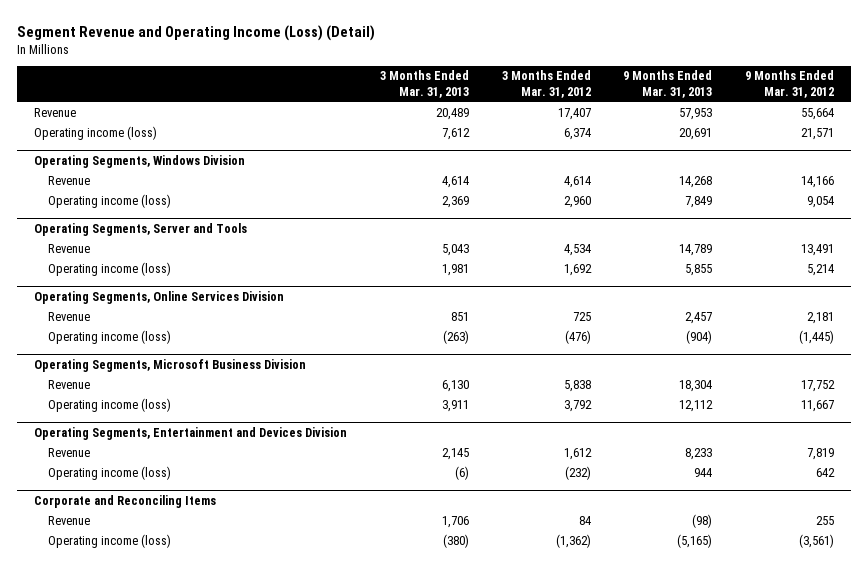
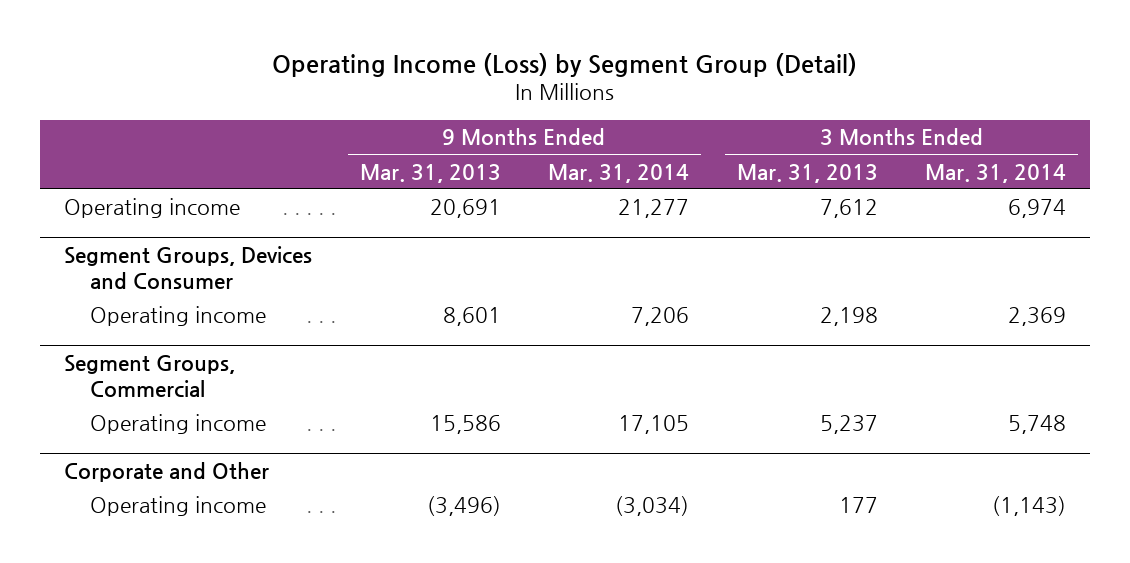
[17,24,376,41] Segment Revenue and Operating Income (Loss) (Detail) -> [272,52,858,77] Operating Income (Loss) by Segment Group (Detail)
[501,70,591,99] 3 Months Ended Mar. 31, 2012 -> none
[745,70,835,99] 9 Months Ended Mar. 31, 2012 -> none
none -> [548,163,690,183] Mar. 31, 2014
none -> [925,163,1067,183] Mar. 31, 2014
[33,108,76,118] Revenue -> none
[33,155,245,169] Operating Segments, Windows Division -> none
[48,176,91,186] Revenue -> none
[33,223,247,237] Operating Segments, Server and Tools -> none
[48,244,91,254] Revenue -> none
[33,291,284,305] Operating Segments, Online Services Division -> none
[48,312,91,322] Revenue -> none
[33,359,306,373] Operating Segments, Microsoft Business Division -> none
[48,380,91,390] Revenue -> none
[48,398,172,413] Operating income (loss) -> none
[33,427,347,441] Operating Segments, Entertainment and Devices Division -> none
[48,448,91,458] Revenue -> none
[48,466,172,481] Operating income (loss) -> none
[33,495,216,509] Corporate and Reconciling Items -> none
[48,516,91,526] Revenue -> none
[48,534,172,549] Operating income (loss) -> none
[33,126,157,141] Operating income (loss) -> [63,198,240,219] Operating income
none -> [63,246,312,289] Segment Groups, Devices and Consumer
[48,194,172,209] Operating income (loss) -> [90,306,267,327] Operating income
[441,196,469,209] 2,369 -> [819,307,878,327] 2,198
[685,196,713,209] 7,849 -> [442,307,501,327] 8,601
none -> [63,355,235,398] Segment Groups, Commercial
[48,262,172,277] Operating income (loss) -> [90,414,267,435] Operating income
[441,264,469,277] 1,981 -> [819,415,878,435] 5,237
[685,264,713,277] 5,855 -> [429,415,501,435] 15,586
none -> [63,462,269,483] Corporate and Other
[48,330,172,345] Operating income (loss) -> [90,496,267,517] Operating income
[442,330,469,345] (263) -> [838,497,878,514] 177
[686,330,713,345] (904) -> [426,496,501,517] (3,496)

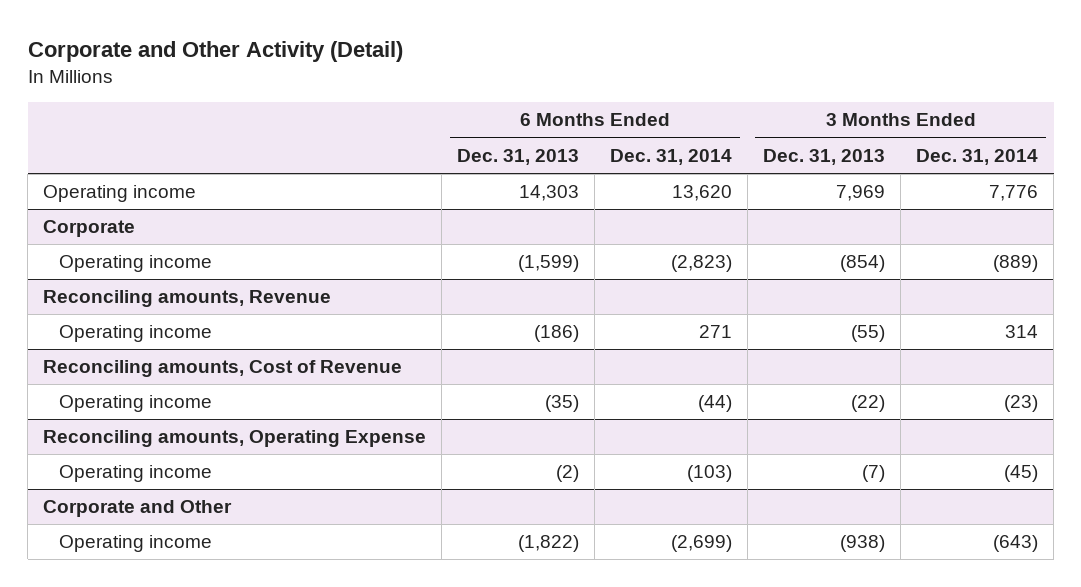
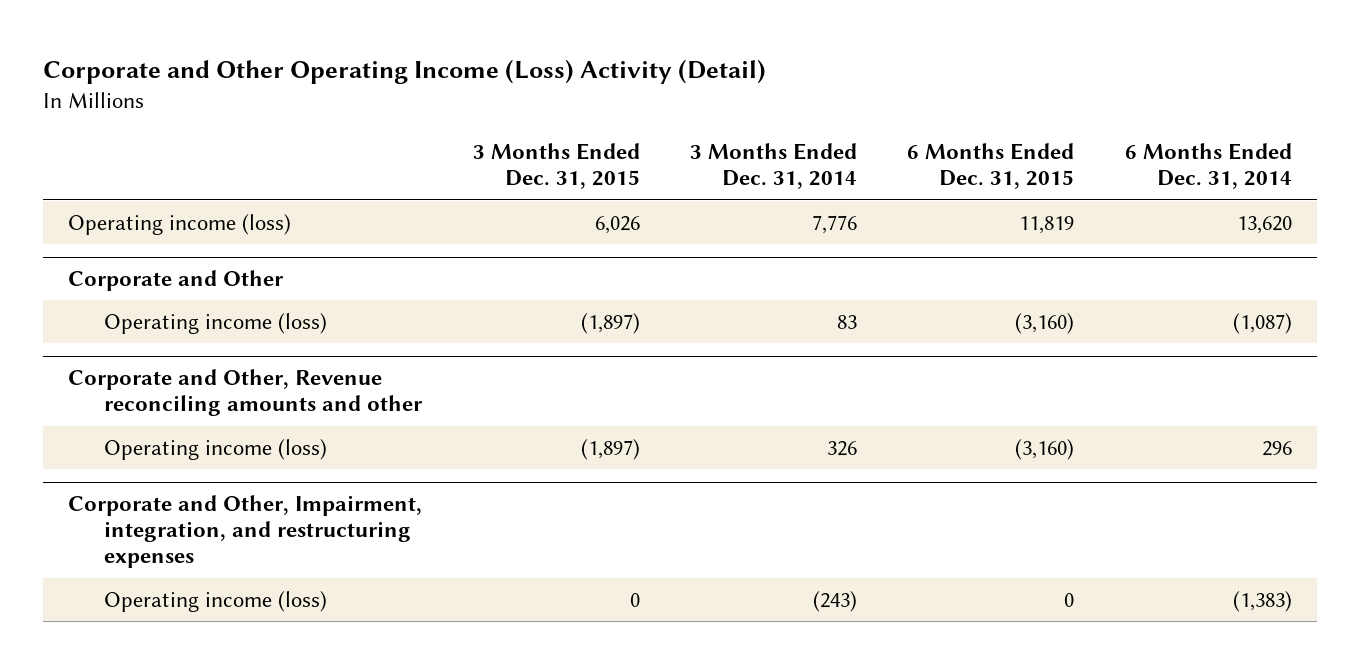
[27,41,403,63] Corporate and Other Activity (Detail) -> [42,58,766,84] Corporate and Other Operating Income (Loss) Activity (Detail)
[457,148,580,165] Dec. 31, 2013 -> none
[763,148,886,165] Dec. 31, 2013 -> none
none -> [472,143,640,190] 3 Months Ended Dec. 31, 2015
none -> [907,143,1075,190] 6 Months Ended Dec. 31, 2015
[43,220,136,238] Corporate -> none
[58,255,212,273] Operating income -> none
[43,290,332,308] Reconciling amounts, Revenue -> none
[58,325,212,343] Operating income -> none
[43,360,403,378] Reconciling amounts, Cost of Revenue -> none
[58,395,212,413] Operating income -> none
[43,430,427,448] Reconciling amounts, Operating Expense -> none
[58,465,212,483] Operating income -> none
[43,185,197,203] Operating income -> [68,213,292,235] Operating income (loss)
[58,535,212,553] Operating income -> [103,312,327,334] Operating income (loss)
[671,535,733,553] (2,699) -> [1232,312,1292,334] (1,087)
[993,535,1039,553] (643) -> [836,314,857,329] 83
none -> [68,369,423,417] Corporate and Other, Revenue reconciling amounts and other
none -> [103,438,327,460] Operating income (loss)
none -> [68,495,423,569] Corporate and Other, Impairment, integration, and restructuring expenses
none -> [103,590,327,612] Operating income (loss)

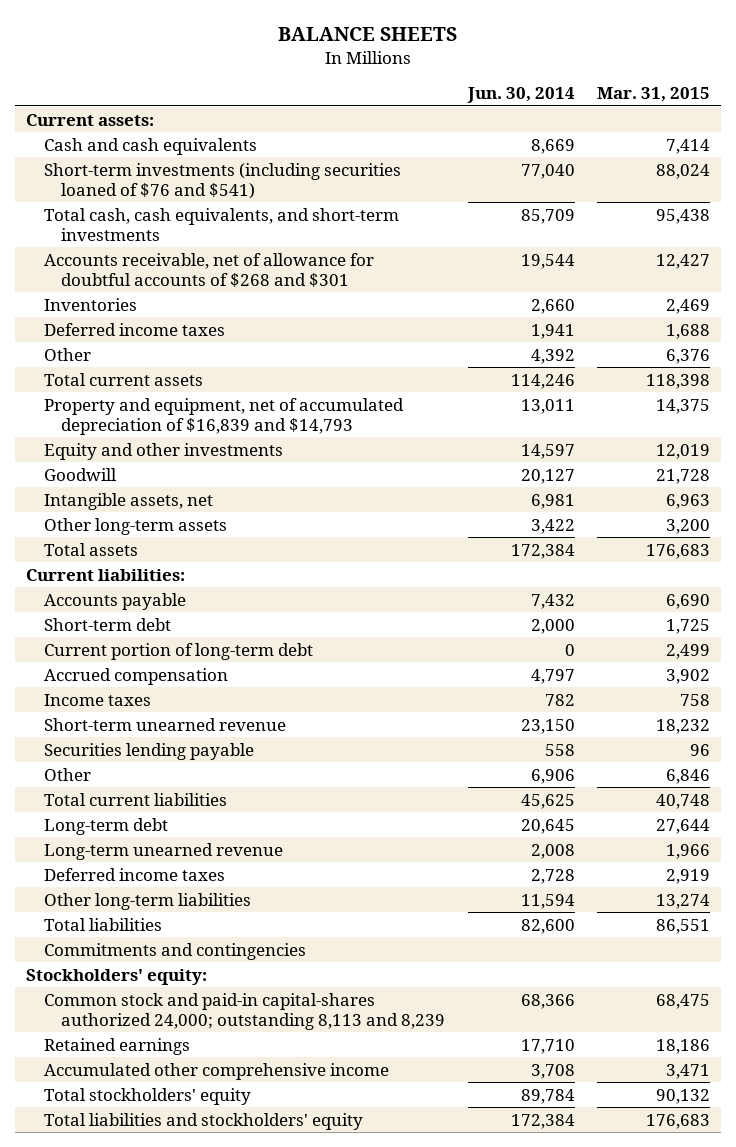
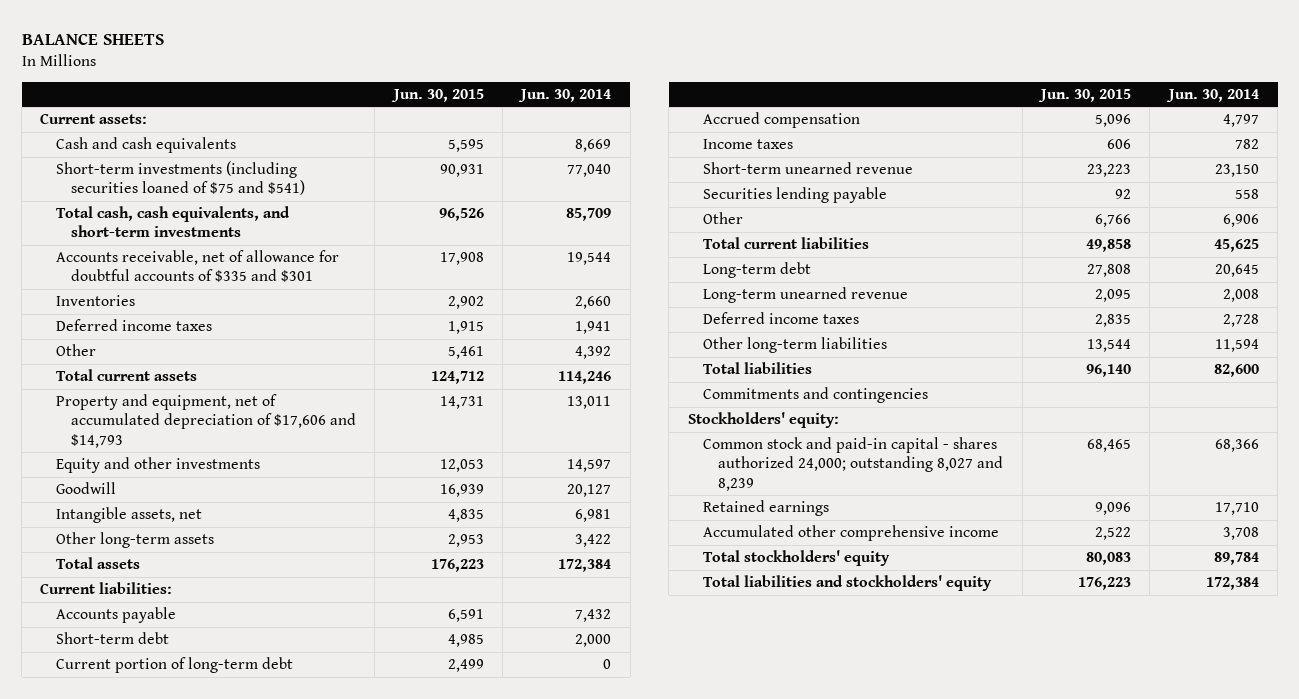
[597,87,711,103] Mar. 31, 2015 -> none
none -> [390,88,484,102] Jun. 30, 2015
[43,162,401,199] Short-term investments (including securities loaned of $76 and $541) -> [55,161,305,196] Short-term investments (including securities loaned of $75 and $541)
[43,252,374,287] Accounts receivable, net of allowance for doubtful accounts of $268 and $301 -> [55,250,339,283] Accounts receivable, net of allowance for doubtful accounts of $335 and $301
[43,397,404,435] Property and equipment, net of accumulated depreciation of $16,839 and $14,793 -> [55,394,356,448] Property and equipment, net of accumulated depreciation of $17,606 and $14,793
[43,992,445,1030] Common stock and paid-in capital-shares authorized 24,000; outstanding 8,113 and 8,239 -> [702,437,1004,491] Common stock and paid-in capital - shares authorized 24,000; outstanding 8,027 and 8,239

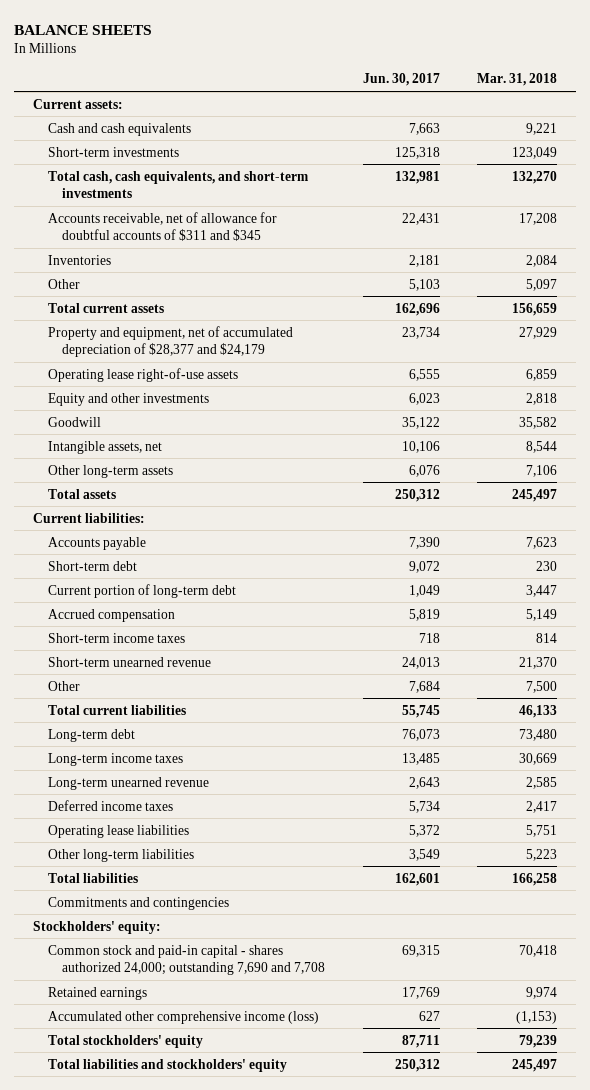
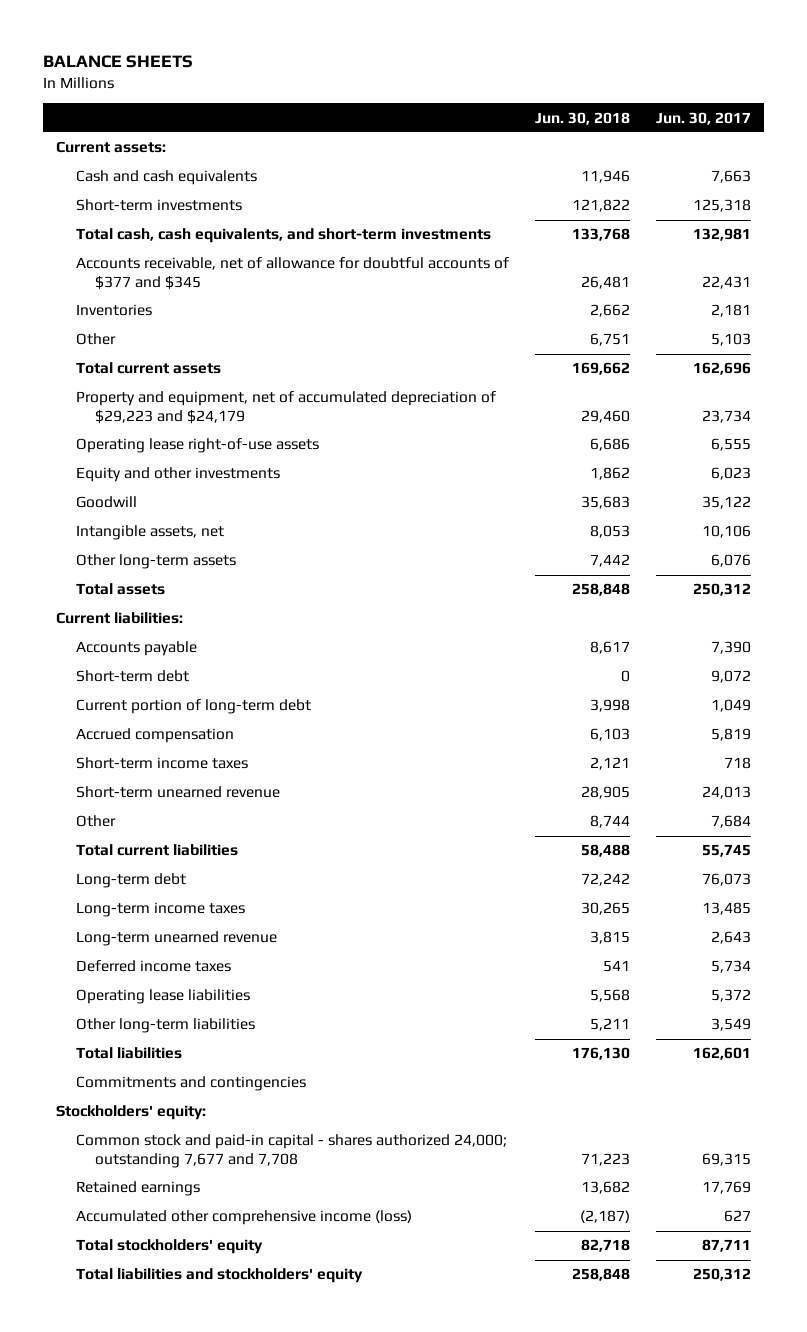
[477,73,558,87] Mar. 31, 2018 -> none
none -> [534,111,630,125] Jun. 30, 2018
[47,211,277,241] Accounts receivable, net of allowance for doubtful accounts of $311 and $345 -> [75,257,509,291] Accounts receivable, net of allowance for doubtful accounts of $377 and $345
[47,325,293,357] Property and equipment, net of accumulated depreciation of $28,377 and $24,179 -> [75,391,496,425] Property and equipment, net of accumulated depreciation of $29,223 and $24,179
[47,944,326,975] Common stock and paid-in capital - shares authorized 24,000; outstanding 7,690 and 7,708 -> [75,1134,507,1169] Common stock and paid-in capital - shares authorized 24,000; outstanding 7,677 and 7,708

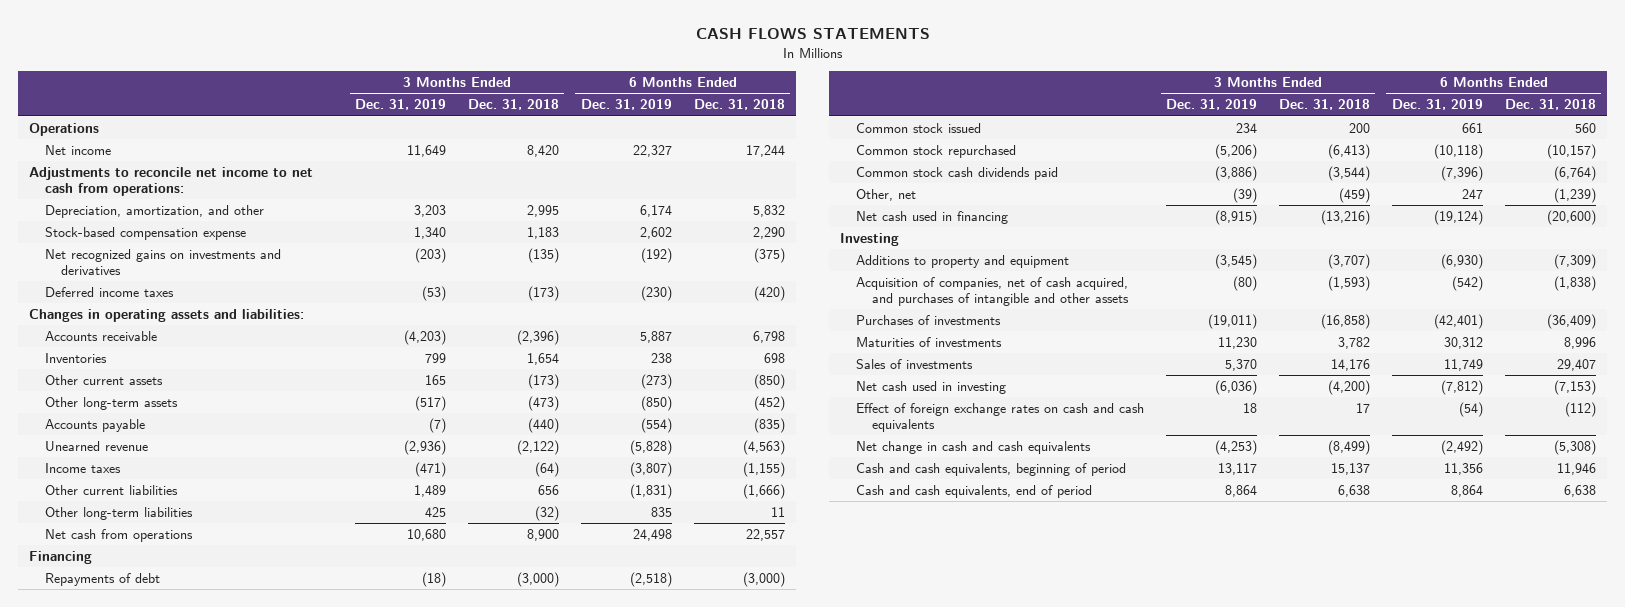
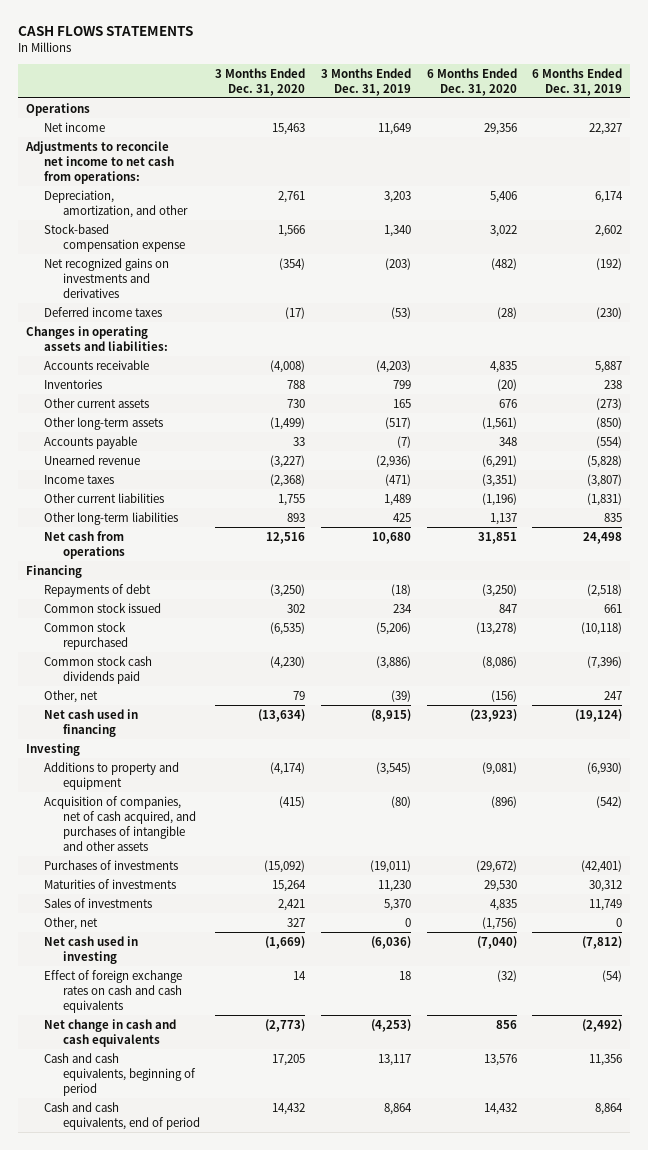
[467,99,559,111] Dec. 31, 2018 -> none
[693,99,785,111] Dec. 31, 2018 -> none
none -> [215,67,306,96] 3 Months Ended Dec. 31, 2020
none -> [426,67,517,96] 6 Months Ended Dec. 31, 2020
none -> [44,916,99,930] Other, net

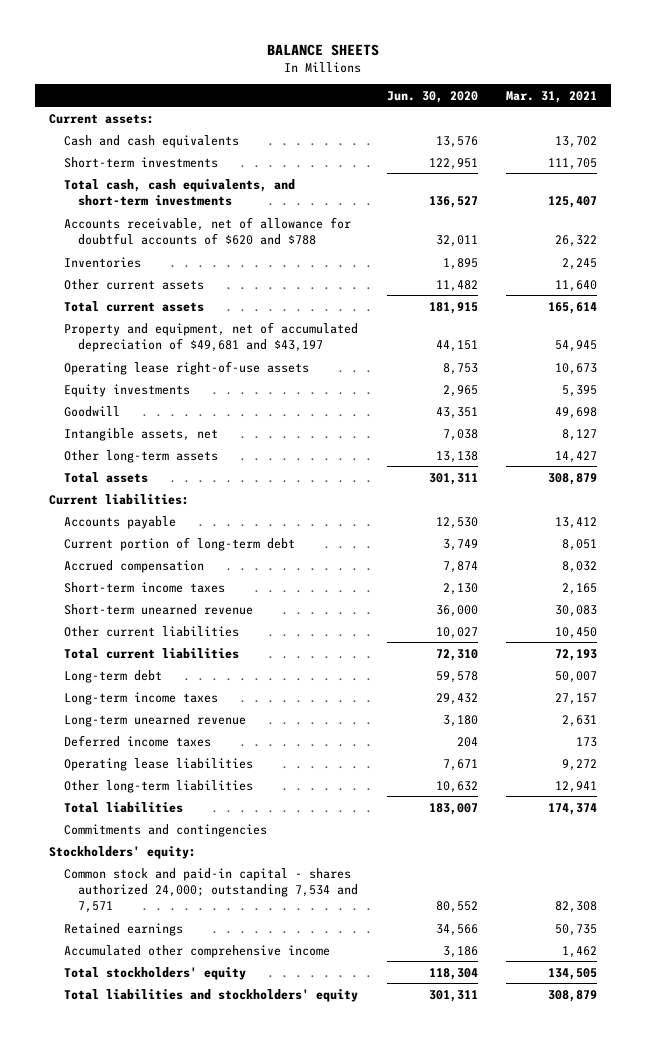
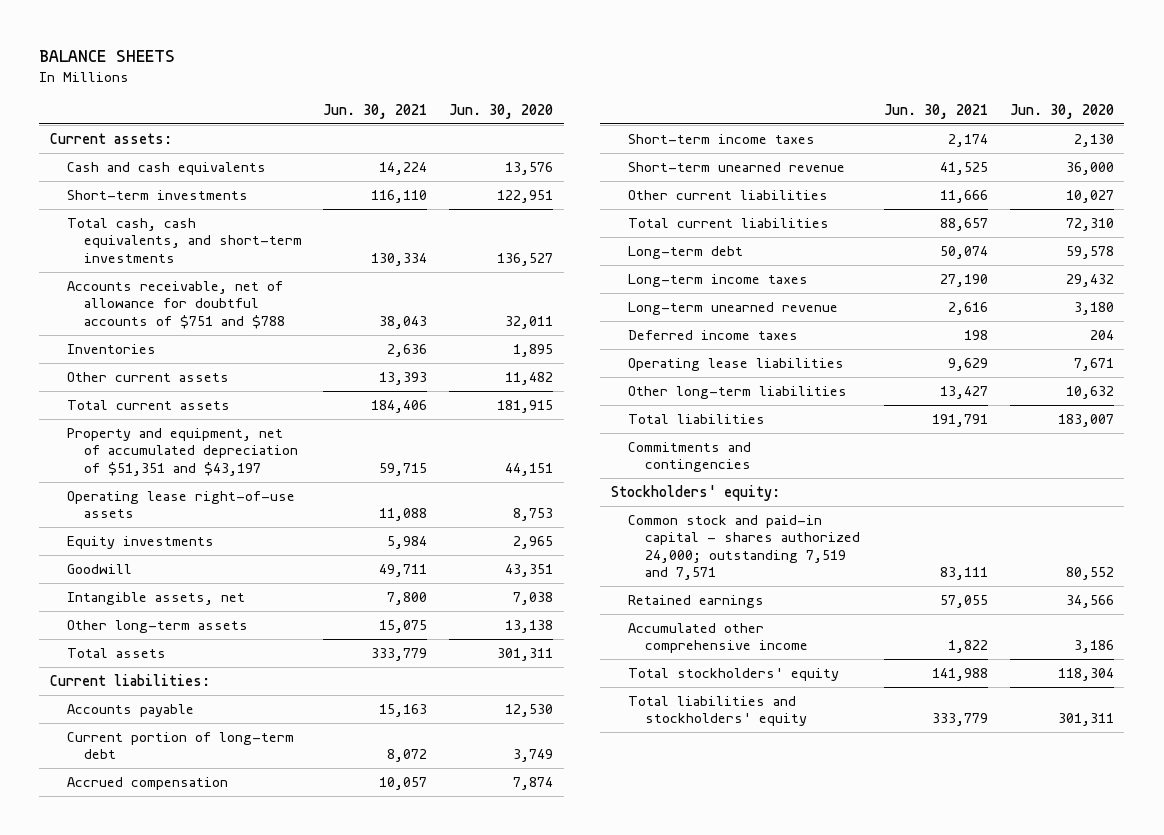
[506,90,598,103] Mar. 31, 2021 -> none
none -> [323,104,428,120] Jun. 30, 2021
[63,216,351,245] Accounts receivable, net of allowance for doubtful accounts of $620 and $788 -> [66,280,285,329] Accounts receivable, net of allowance for doubtful accounts of $751 and $788
[63,321,358,352] Property and equipment, net of accumulated depreciation of $49,681 and $43,197 -> [66,427,298,476] Property and equipment, net of accumulated depreciation of $51,351 and $43,197
[63,867,358,914] Common stock and paid-in capital - shares authorized 24,000; outstanding 7,534 and 7,571 -> [627,514,860,581] Common stock and paid-in capital - shares authorized 24,000; outstanding 7,519 and 7,571

